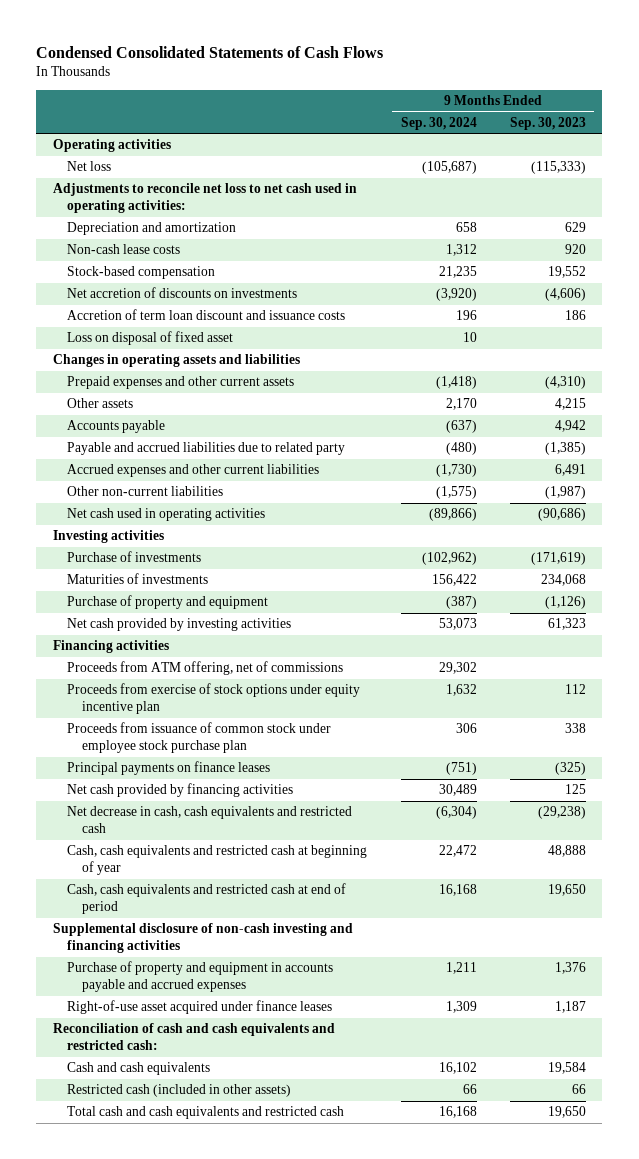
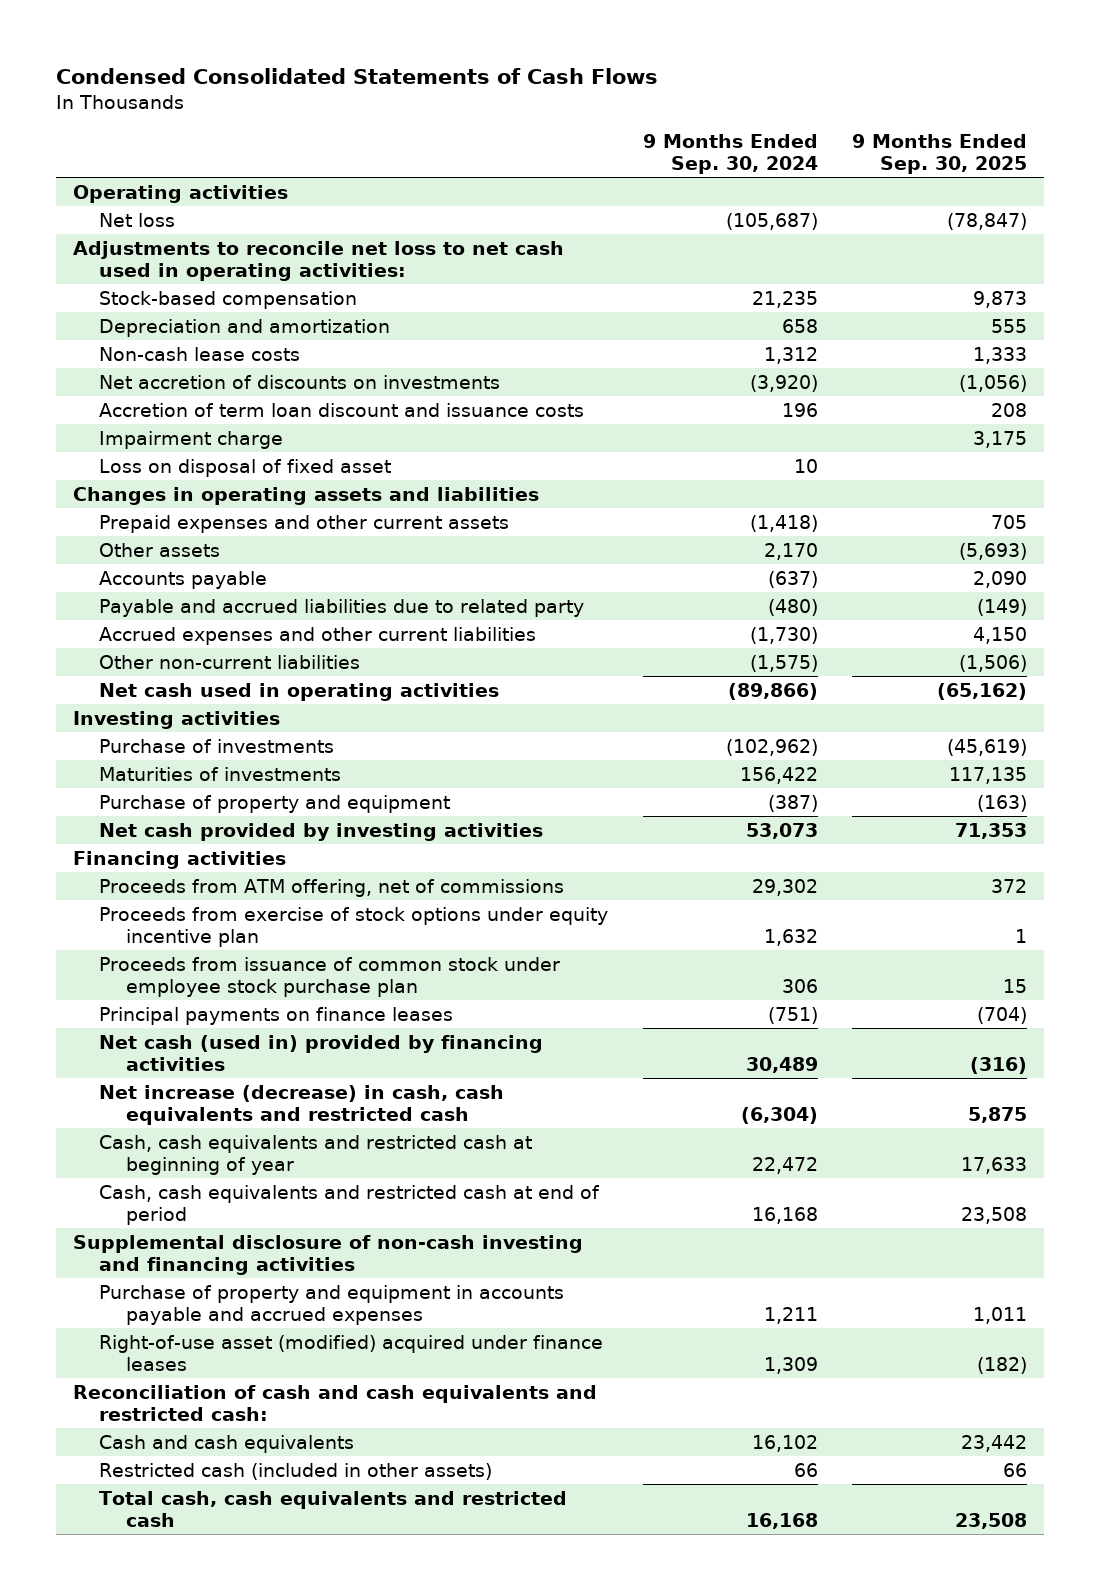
[509,116,586,130] Sep. 30, 2023 -> none
none -> [851,133,1027,175] 9 Months Ended Sep. 30, 2025
[67,266,216,280] Stock-based compensation -> [99,290,358,309] Stock-based compensation
none -> [99,430,284,449] Impairment charge
[67,783,294,798] Net cash provided by financing activities -> [99,1034,544,1072] Net cash (used in) provided by financing activities
[67,806,353,834] Net decrease in cash, cash equivalents and restricted cash -> [99,1084,505,1126] Net increase (decrease) in cash, cash equivalents and restricted cash
[67,1000,333,1015] Right-of-use asset acquired under finance leases -> [99,1334,604,1372] Right-of-use asset (modified) acquired under finance leases
[67,1106,345,1120] Total cash and cash equivalents and restricted cash -> [99,1490,568,1528] Total cash, cash equivalents and restricted cash

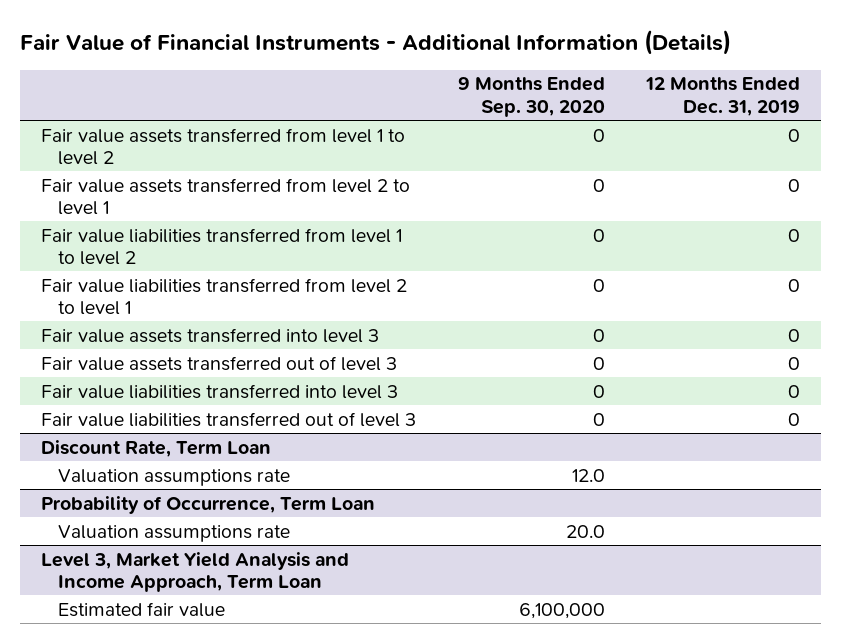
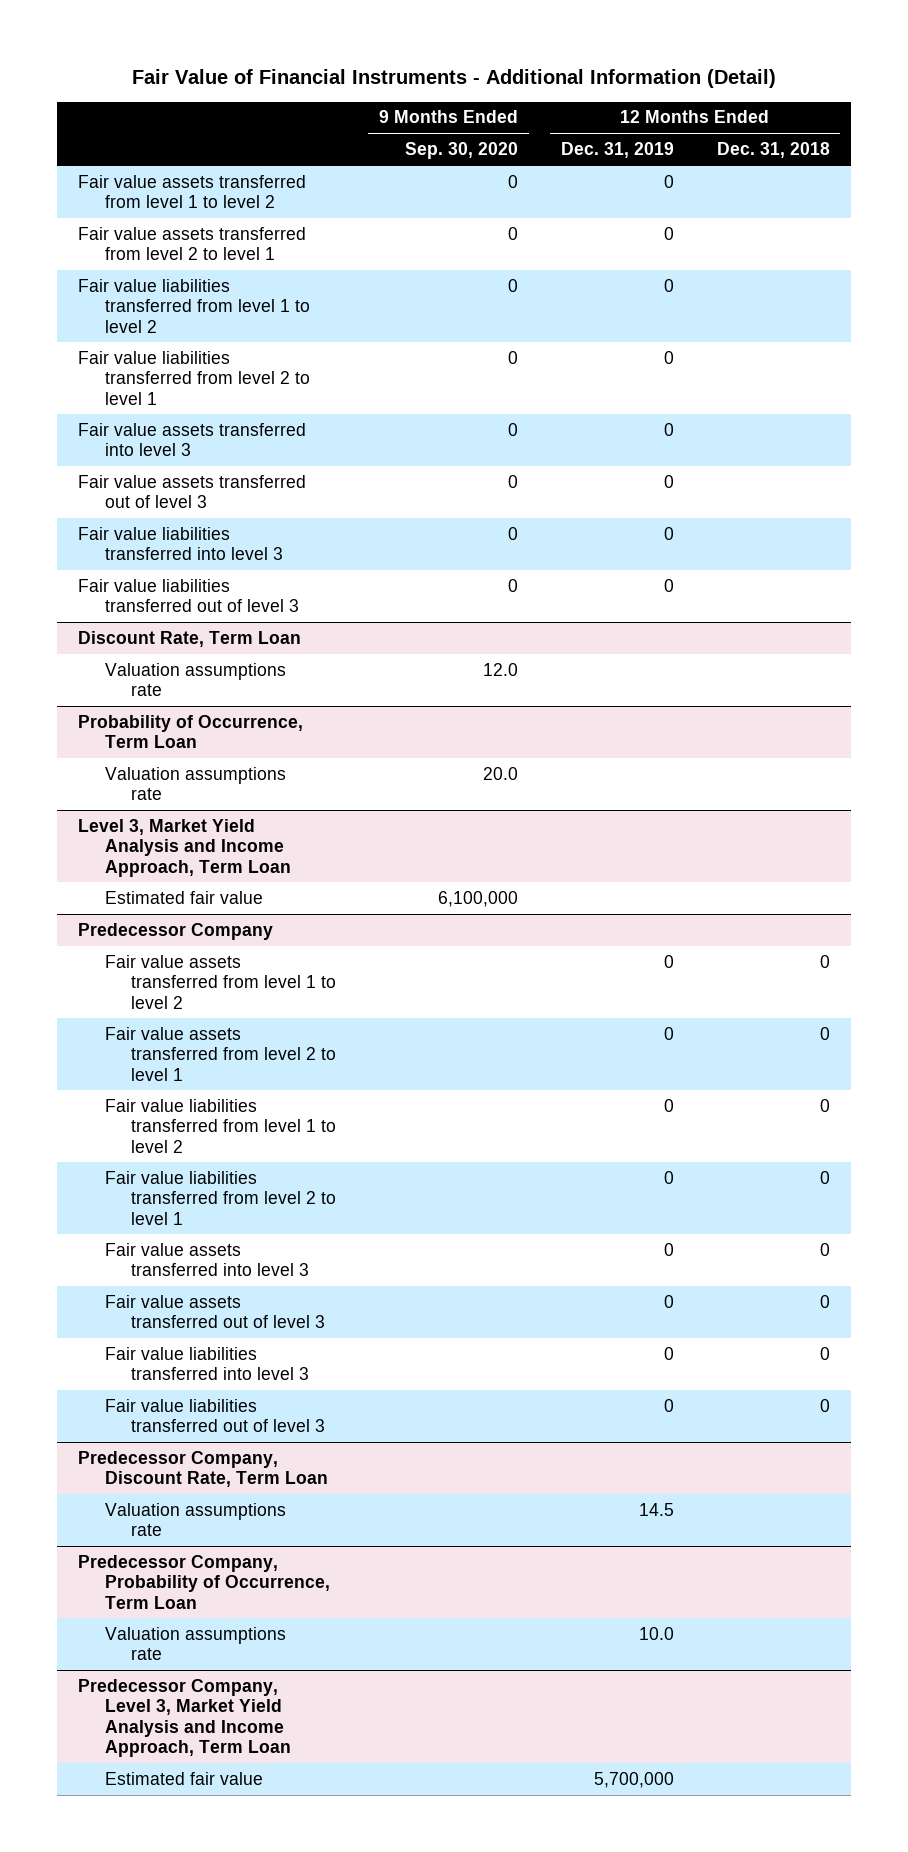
[20,30,732,56] Fair Value of Financial Instruments - Additional Information (Details) -> [131,68,776,88] Fair Value of Financial Instruments - Additional Information (Detail)
none -> [716,142,830,159] Dec. 31, 2018
none -> [77,922,273,940] Predecessor Company
none -> [104,954,337,1009] Fair value assets transferred from level 1 to level 2
none -> [104,1026,337,1081] Fair value assets transferred from level 2 to level 1
none -> [104,1098,337,1153] Fair value liabilities transferred from level 1 to level 2
none -> [104,1170,337,1225] Fair value liabilities transferred from level 2 to level 1
none -> [104,1242,310,1277] Fair value assets transferred into level 3
none -> [104,1294,326,1329] Fair value assets transferred out of level 3
none -> [104,1346,310,1381] Fair value liabilities transferred into level 3
none -> [104,1398,326,1433] Fair value liabilities transferred out of level 3
none -> [77,1450,328,1488] Predecessor Company, Discount Rate, Term Loan
none -> [104,1502,286,1537] Valuation assumptions rate
none -> [77,1554,330,1609] Predecessor Company, Probability of Occurrence, Term Loan
none -> [104,1626,286,1661] Valuation assumptions rate
none -> [77,1678,291,1757] Predecessor Company, Level 3, Market Yield Analysis and Income Approach, Term Loan
none -> [104,1771,263,1785] Estimated fair value

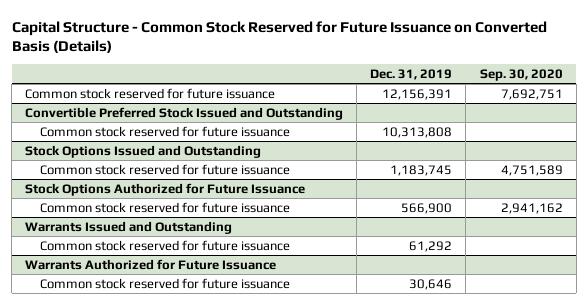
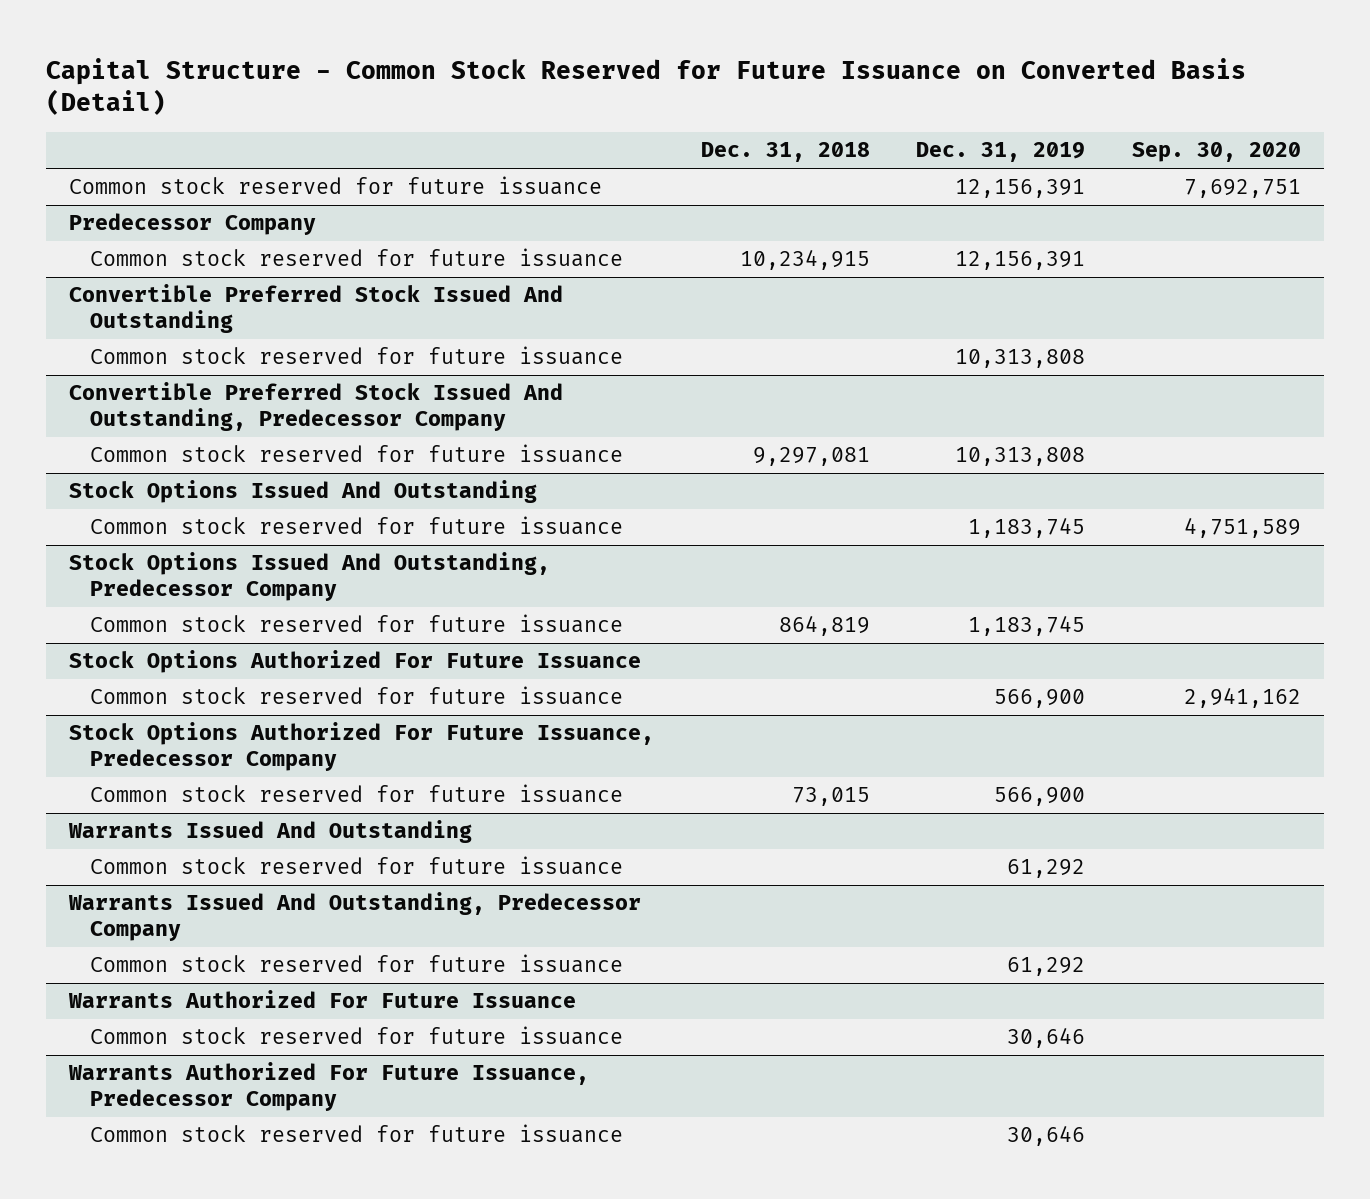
[11,20,547,54] Capital Structure - Common Stock Reserved for Future Issuance on Converted Basis (Details) -> [46,57,1247,116] Capital Structure - Common Stock Reserved for Future Issuance on Converted Basis (Detail)
none -> [700,142,870,163] Dec. 31, 2018
none -> [69,213,317,236] Predecessor Company
none -> [89,248,623,268] Common stock reserved for future issuance
[25,106,344,120] Convertible Preferred Stock Issued and Outstanding -> [69,284,564,334] Convertible Preferred Stock Issued And Outstanding
none -> [69,382,564,432] Convertible Preferred Stock Issued And Outstanding, Predecessor Company
none -> [89,444,623,464] Common stock reserved for future issuance
[25,144,262,158] Stock Options Issued and Outstanding -> [69,480,538,504] Stock Options Issued And Outstanding
none -> [69,552,551,602] Stock Options Issued And Outstanding, Predecessor Company
none -> [89,614,623,634] Common stock reserved for future issuance
[25,182,306,196] Stock Options Authorized for Future Issuance -> [69,650,642,674] Stock Options Authorized For Future Issuance
none -> [69,722,655,772] Stock Options Authorized For Future Issuance, Predecessor Company
none -> [89,784,623,804] Common stock reserved for future issuance
[25,220,233,234] Warrants Issued and Outstanding -> [68,820,473,844] Warrants Issued And Outstanding
none -> [68,892,642,942] Warrants Issued And Outstanding, Predecessor Company
none -> [89,954,623,974] Common stock reserved for future issuance
[25,258,277,270] Warrants Authorized for Future Issuance -> [68,990,577,1009] Warrants Authorized For Future Issuance
none -> [68,1062,590,1112] Warrants Authorized For Future Issuance, Predecessor Company
none -> [89,1124,623,1144] Common stock reserved for future issuance

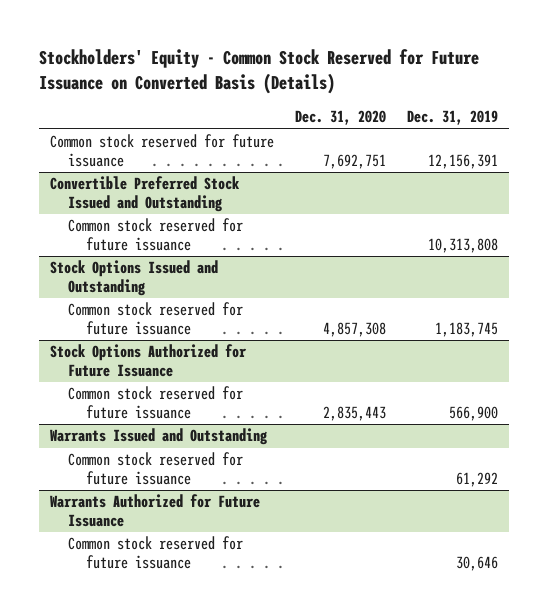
[46,57,1247,116] Capital Structure - Common Stock Reserved for Future Issuance on Converted Basis (Detail) -> [38,48,479,94] Stockholders' Equity - Common Stock Reserved for Future Issuance on Converted Basis (Details)
[700,142,870,163] Dec. 31, 2018 -> none
[1131,142,1301,163] Sep. 30, 2020 -> none
none -> [294,110,386,126] Dec. 31, 2020
[69,213,317,236] Predecessor Company -> none
[89,248,623,268] Common stock reserved for future issuance -> none
[89,346,623,366] Common stock reserved for future issuance -> none
[69,382,564,432] Convertible Preferred Stock Issued And Outstanding, Predecessor Company -> none
[69,284,564,334] Convertible Preferred Stock Issued And Outstanding -> [49,176,240,213] Convertible Preferred Stock Issued and Outstanding
[89,516,623,536] Common stock reserved for future issuance -> none
[69,552,551,602] Stock Options Issued And Outstanding, Predecessor Company -> none
[69,480,538,504] Stock Options Issued And Outstanding -> [49,260,218,297] Stock Options Issued and Outstanding
[89,686,623,706] Common stock reserved for future issuance -> none
[69,722,655,772] Stock Options Authorized For Future Issuance, Predecessor Company -> none
[69,650,642,674] Stock Options Authorized For Future Issuance -> [49,344,247,378] Stock Options Authorized for Future Issuance
[89,856,623,876] Common stock reserved for future issuance -> none
[68,892,642,942] Warrants Issued And Outstanding, Predecessor Company -> none
[68,820,473,844] Warrants Issued And Outstanding -> [49,428,268,446] Warrants Issued and Outstanding
[89,1026,623,1046] Common stock reserved for future issuance -> none
[68,1062,590,1112] Warrants Authorized For Future Issuance, Predecessor Company -> none
[68,990,577,1009] Warrants Authorized For Future Issuance -> [49,494,260,528] Warrants Authorized for Future Issuance

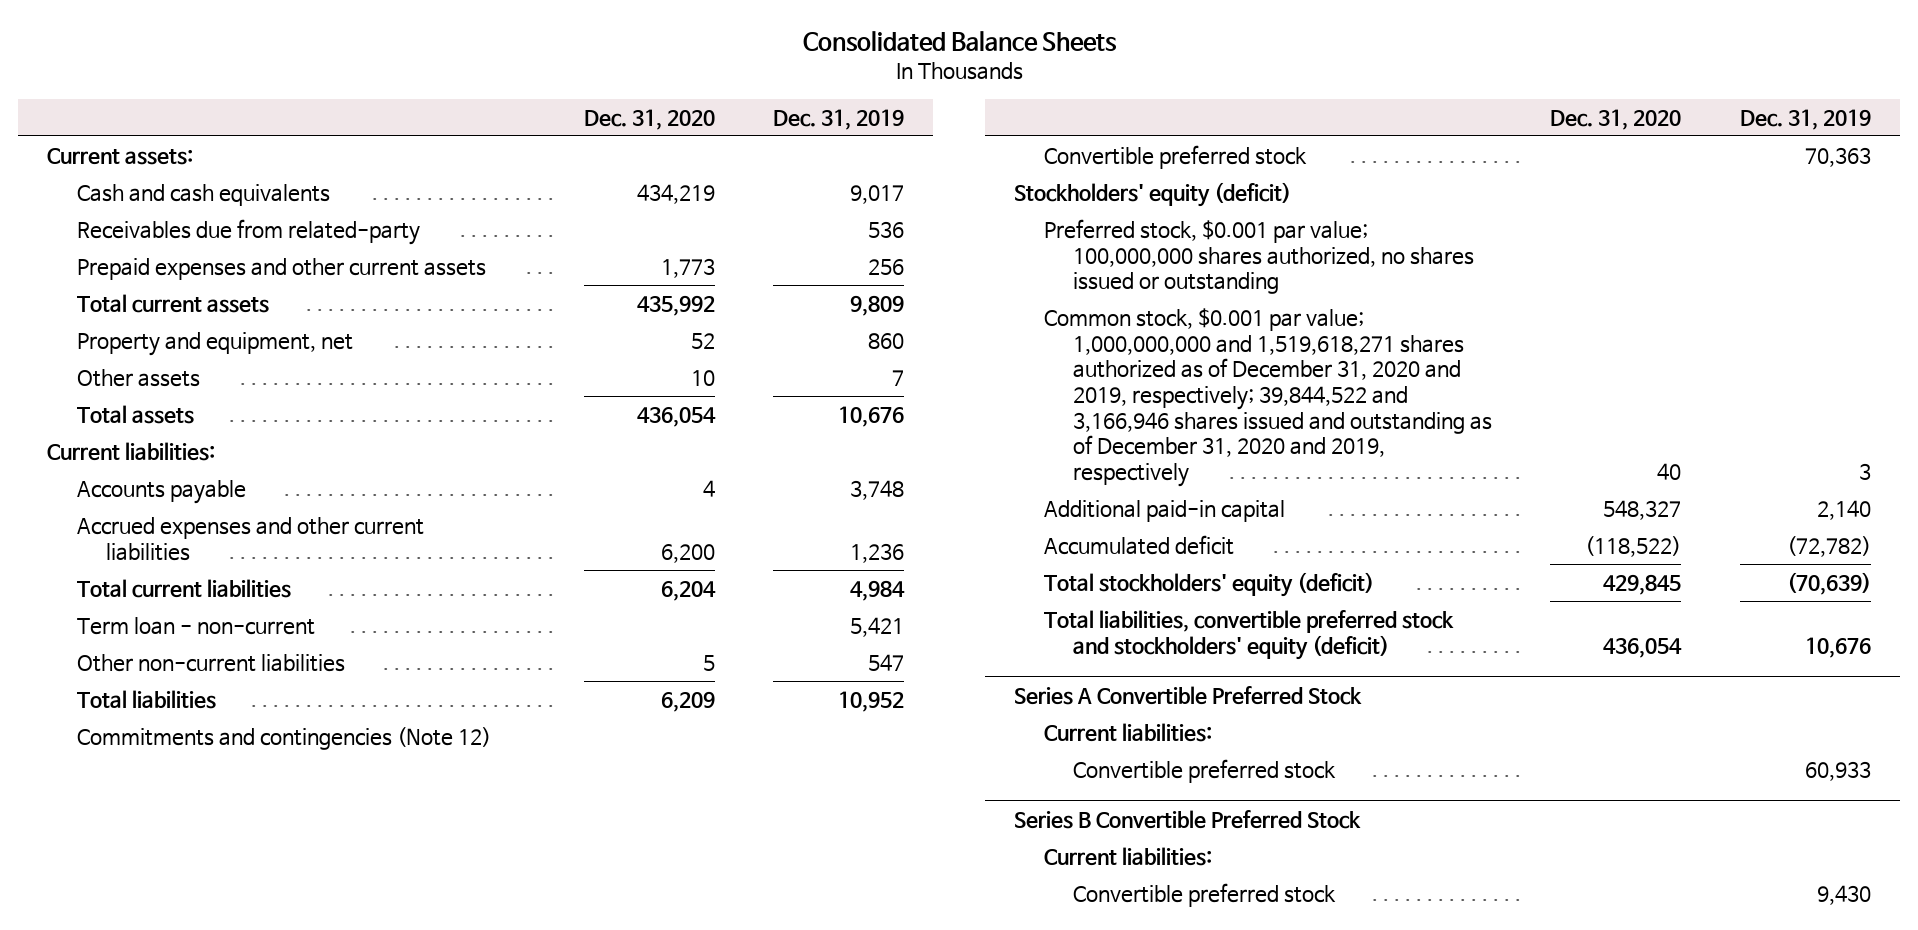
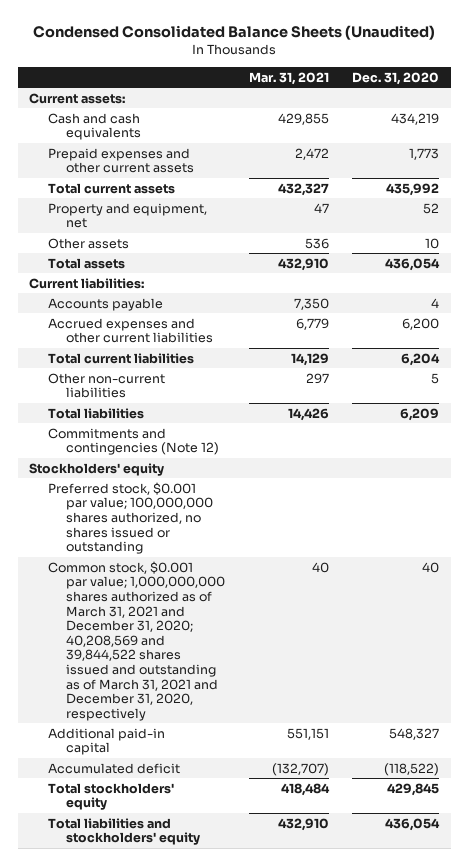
[803,31,1118,53] Consolidated Balance Sheets -> [33,25,436,41] Condensed Consolidated Balance Sheets (Unaudited)
[773,108,905,130] Dec. 31, 2019 -> none
none -> [248,71,329,85] Mar. 31, 2021
[76,218,420,245] Receivables due from related-party -> none
[76,616,315,635] Term loan - non-current -> none
[1043,144,1307,169] Convertible preferred stock -> none
[1014,181,1292,207] Stockholders' equity (deficit) -> [29,462,165,476] Stockholders' equity
[1043,307,1492,487] Common stock, $0.001 par value; 1,000,000,000 and 1,519,618,271 shares authorized as of December 31, 2020 and 2019, respectively; 39,844,522 and 3,166,946 shares issued and outstanding as of December 31, 2020 and 2019, respectively -> [47,560,226,721] Common stock, $0.001 par value; 1,000,000,000 shares authorized as of March 31, 2021 and December 31, 2020; 40,208,569 and 39,844,522 shares issued and outstanding as of March 31, 2021 and December 31, 2020, respectively
[1014,685,1363,705] Series A Convertible Preferred Stock -> none
[1043,722,1212,742] Current liabilities: -> none
[1072,758,1336,783] Convertible preferred stock -> none
[1014,809,1362,829] Series B Convertible Preferred Stock -> none
[1043,846,1212,866] Current liabilities: -> none
[1072,882,1336,907] Convertible preferred stock -> none
[1043,571,1374,597] Total stockholders' equity (deficit) -> [47,782,174,811] Total stockholders' equity
[1043,609,1454,660] Total liabilities, convertible preferred stock and stockholders' equity (deficit) -> [47,817,201,846] Total liabilities and stockholders' equity

